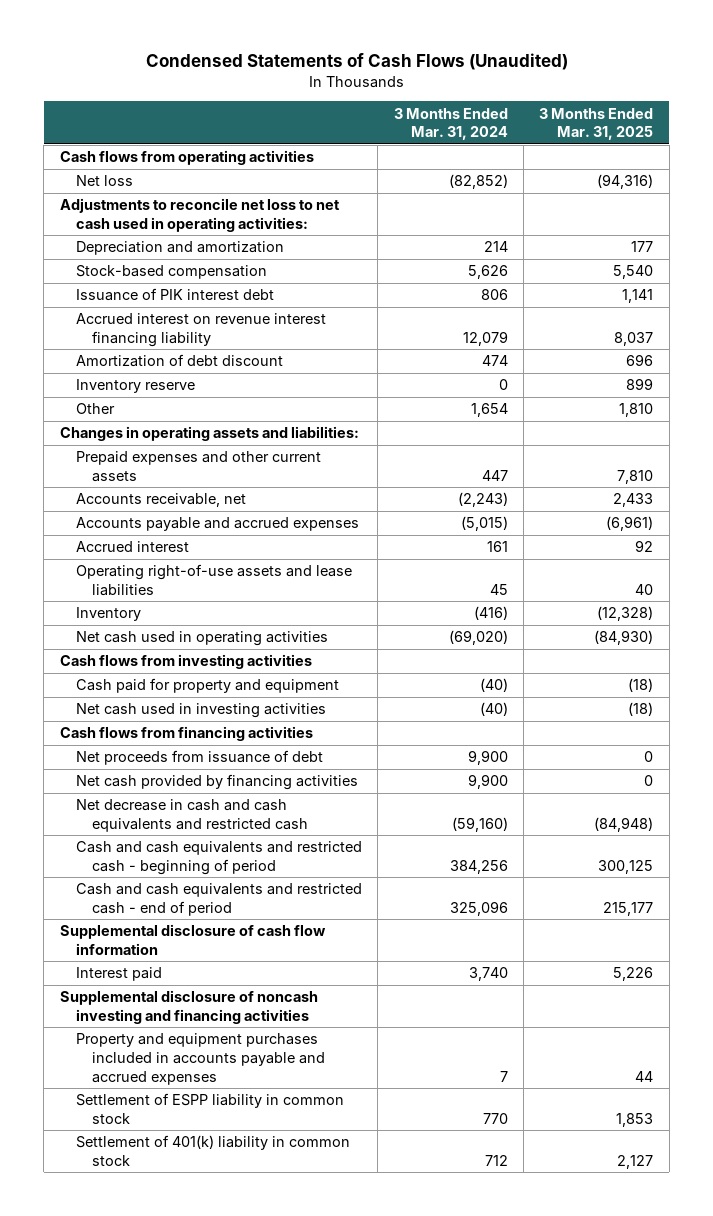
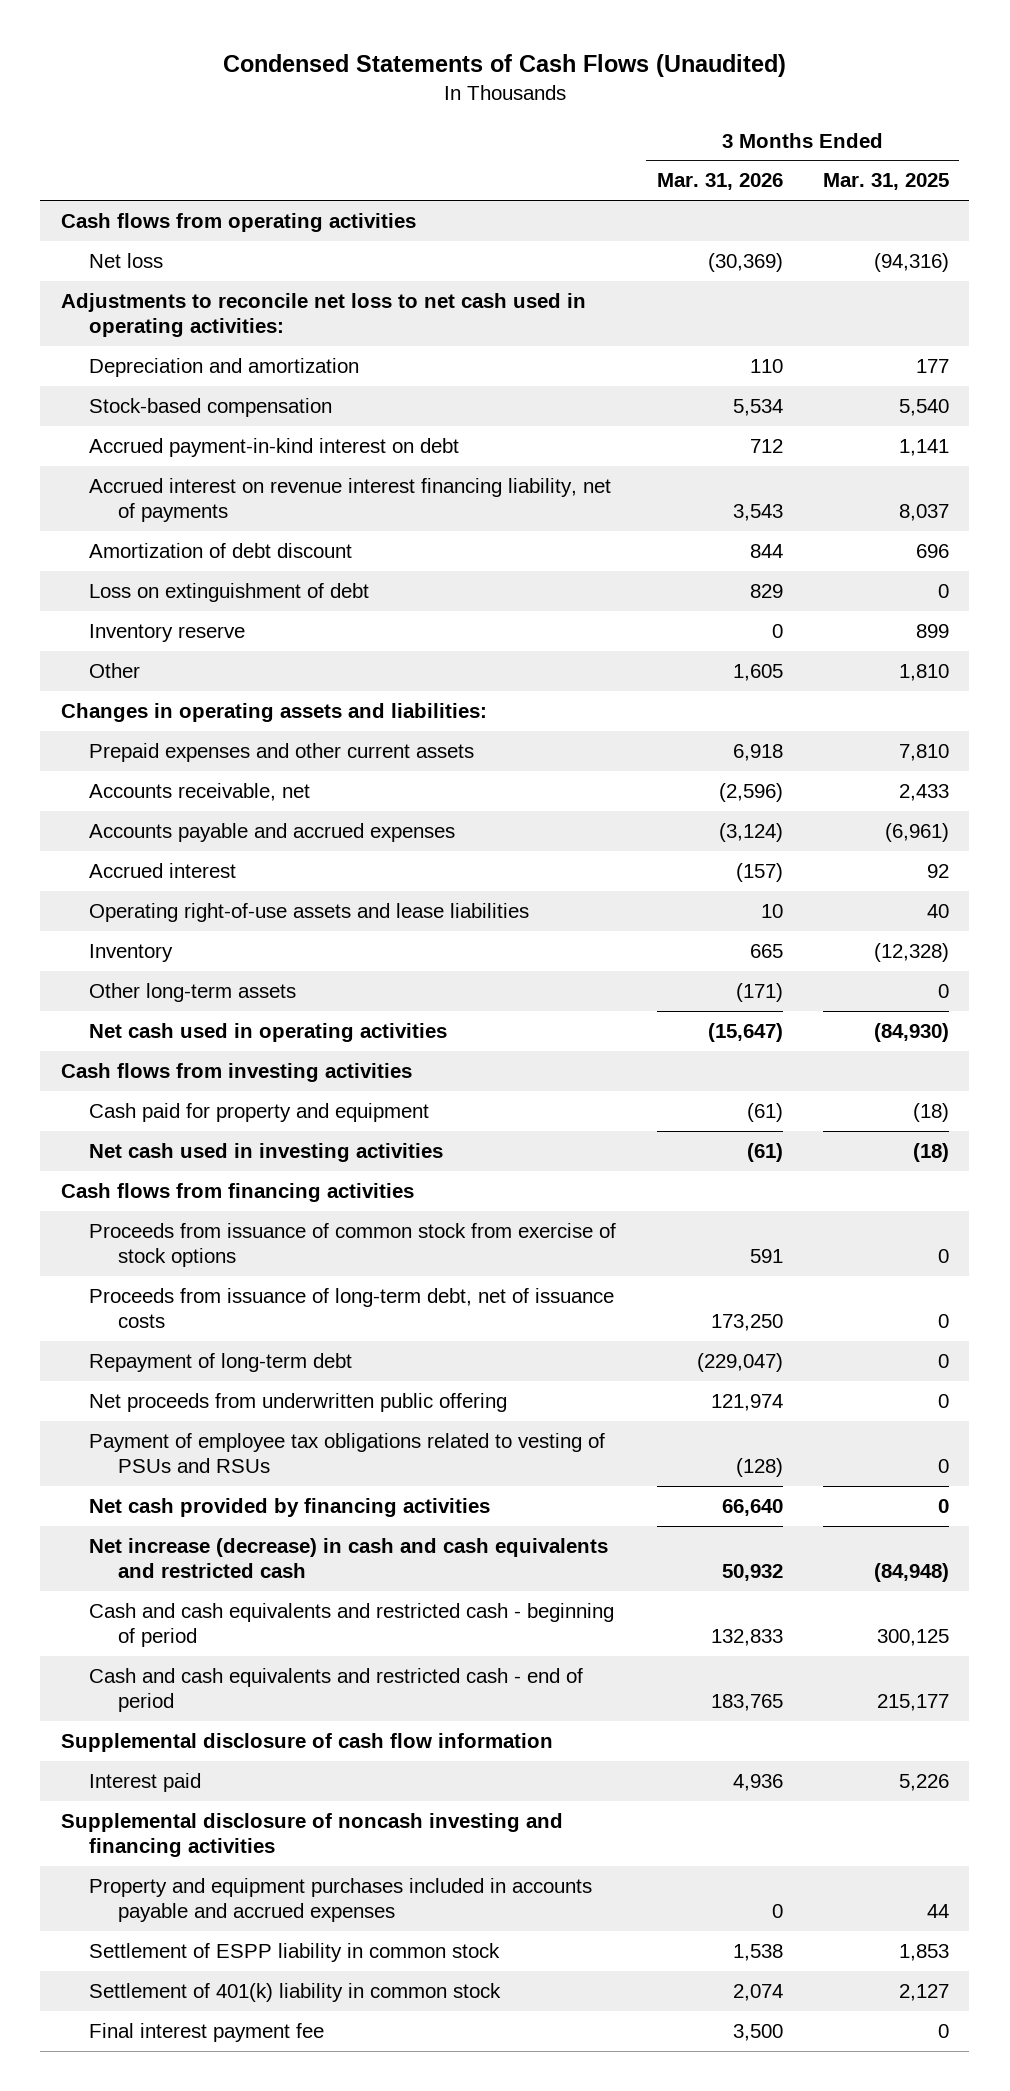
[393,107,508,141] 3 Months Ended Mar. 31, 2024 -> none
none -> [656,173,783,191] Mar. 31, 2026
[75,288,274,302] Issuance of PIK interest debt -> [89,437,460,457] Accrued payment-in-kind interest on debt
[75,313,326,347] Accrued interest on revenue interest financing liability -> [89,477,612,522] Accrued interest on revenue interest financing liability, net of payments
none -> [89,582,370,602] Loss on extinguishment of debt
none -> [89,982,297,1002] Other long-term assets
none -> [89,1222,617,1267] Proceeds from issuance of common stock from exercise of stock options
[75,750,323,766] Net proceeds from issuance of debt -> [89,1287,615,1328] Proceeds from issuance of long-term debt, net of issuance costs
none -> [89,1352,353,1372] Repayment of long-term debt
none -> [89,1392,508,1412] Net proceeds from underwritten public offering
none -> [89,1432,606,1473] Payment of employee tax obligations related to vesting of PSUs and RSUs
[75,799,308,832] Net decrease in cash and cash equivalents and restricted cash -> [89,1537,609,1578] Net increase (decrease) in cash and cash equivalents and restricted cash
none -> [89,2022,325,2042] Final interest payment fee

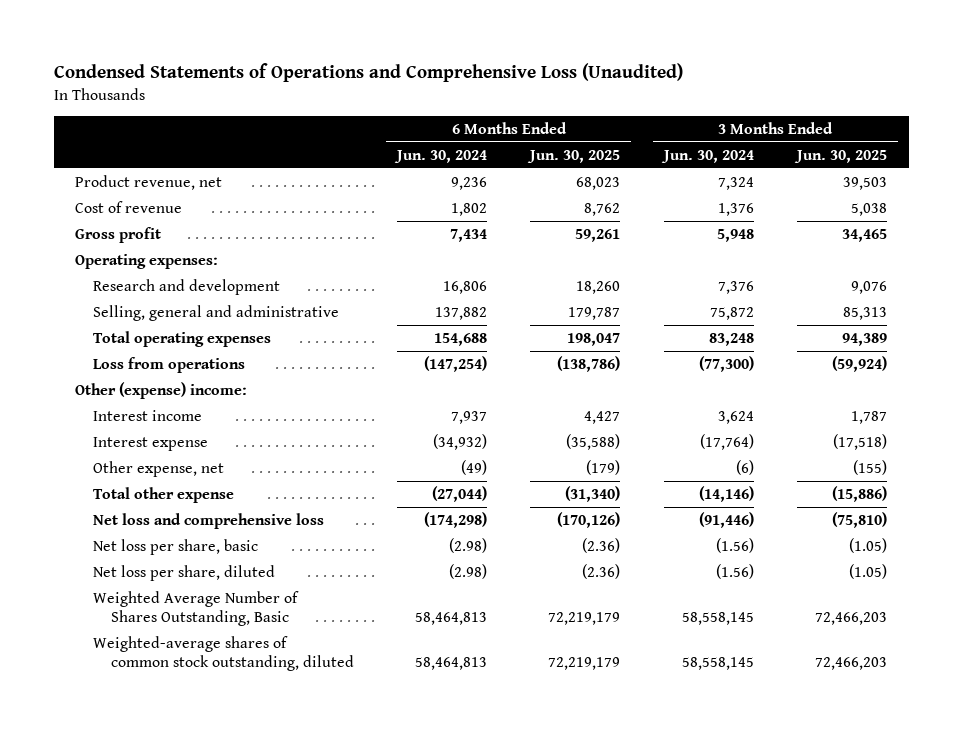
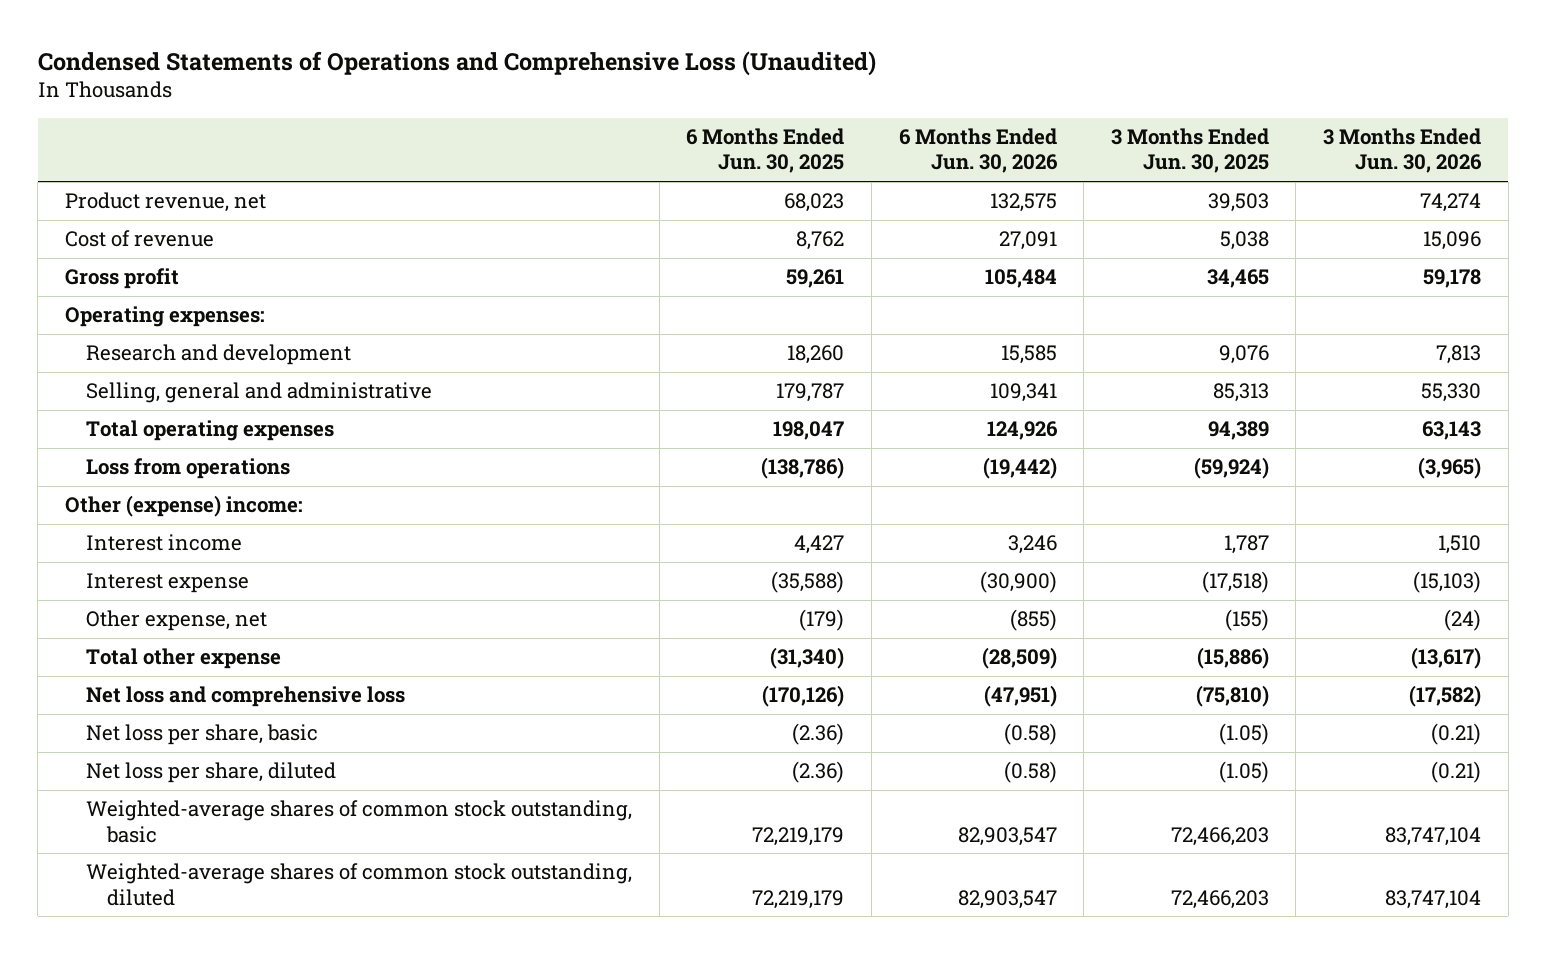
[393,149,487,163] Jun. 30, 2024 -> none
[660,149,754,163] Jun. 30, 2024 -> none
none -> [898,128,1058,174] 6 Months Ended Jun. 30, 2026
none -> [1322,128,1482,174] 3 Months Ended Jun. 30, 2026
[92,590,299,626] Weighted Average Number of Shares Outstanding, Basic -> [86,800,633,843] Weighted-average shares of common stock outstanding, basic

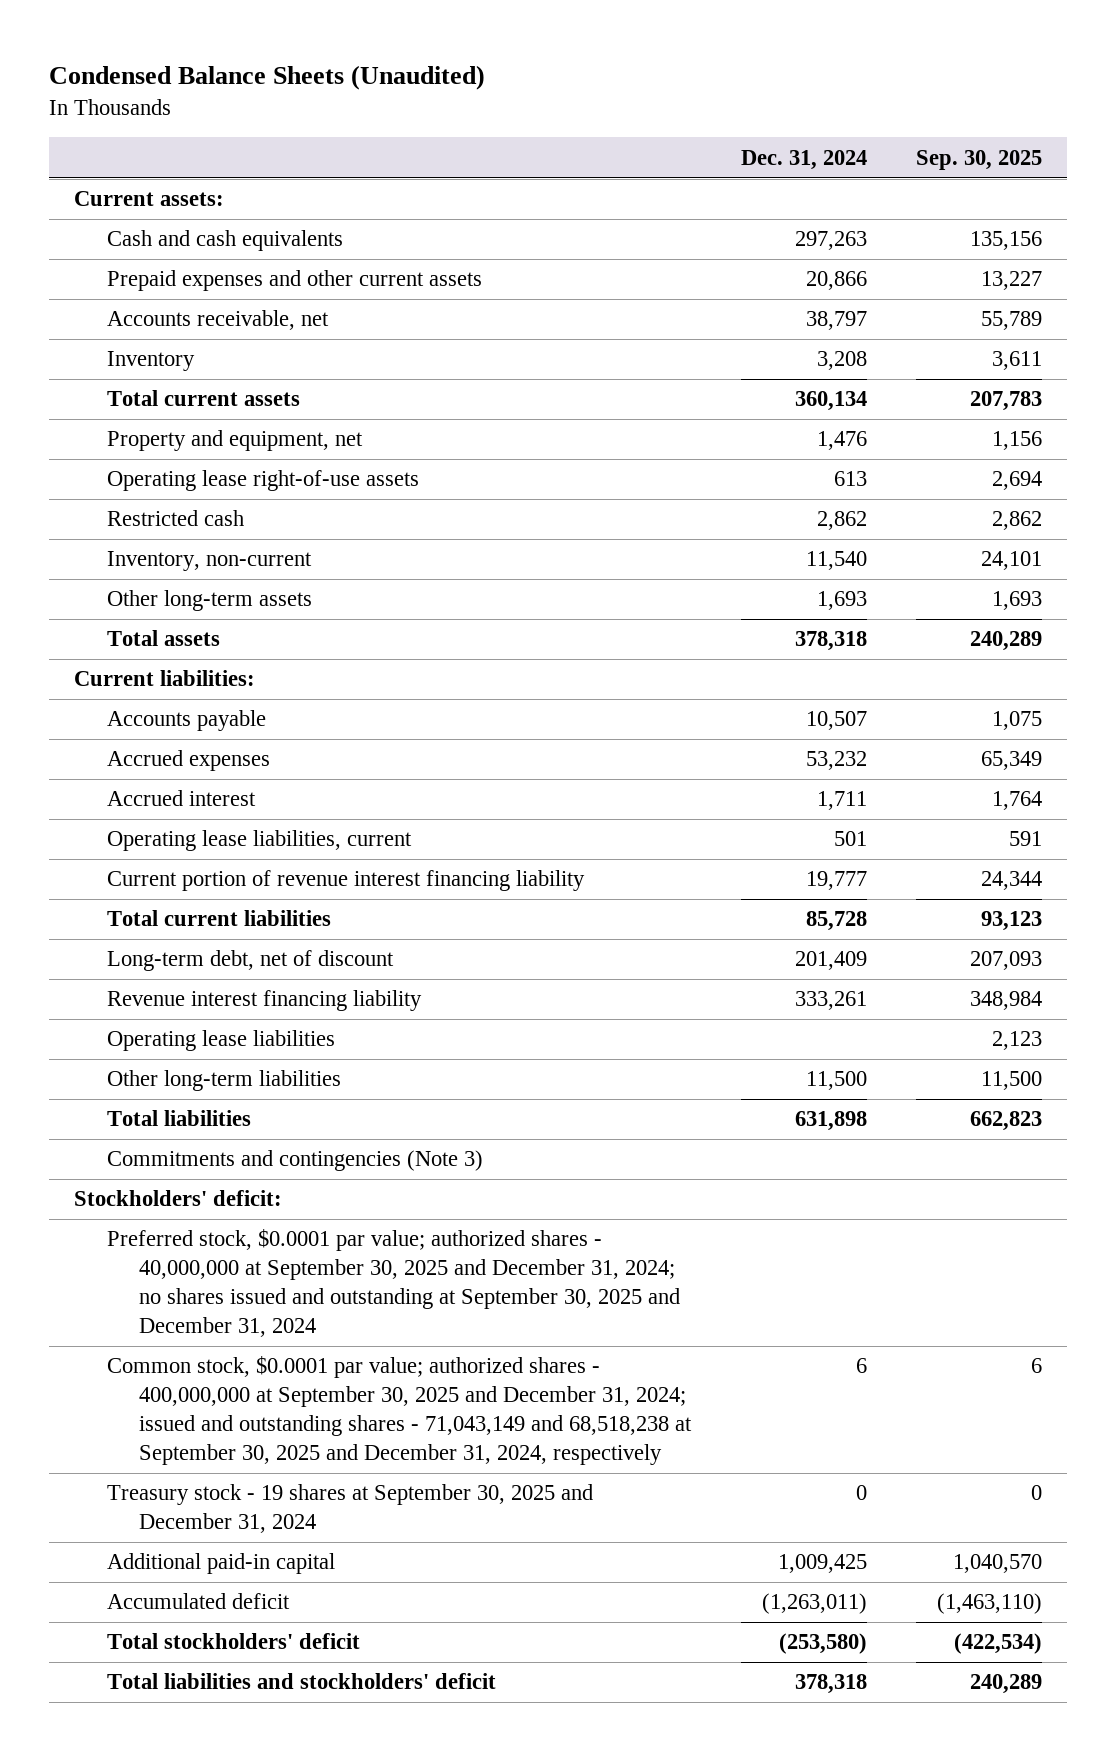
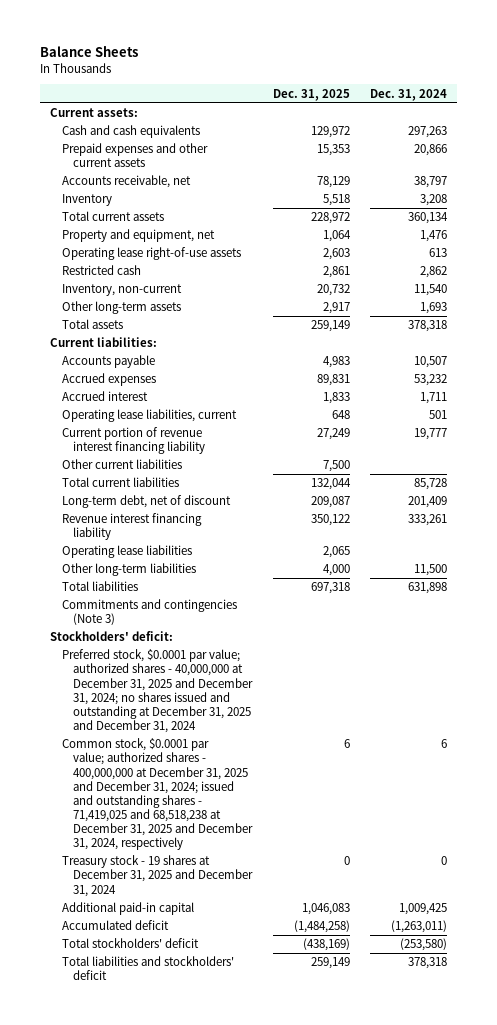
[49,65,486,91] Condensed Balance Sheets (Unaudited) -> [39,46,138,58] Balance Sheets
[916,149,1043,170] Sep. 30, 2025 -> none
none -> [272,88,350,101] Dec. 31, 2025
none -> [61,459,182,470] Other current liabilities
[106,1229,681,1338] Preferred stock, $0.0001 par value; authorized shares - 40,000,000 at September 30, 2025 and December 31, 2024; no shares issued and outstanding at September 30, 2025 and December 31, 2024 -> [61,649,254,733] Preferred stock, $0.0001 par value; authorized shares - 40,000,000 at December 31, 2025 and December 31, 2024; no shares issued and outstanding at December 31, 2025 and December 31, 2024
[106,1356,693,1466] Common stock, $0.0001 par value; authorized shares - 400,000,000 at September 30, 2025 and December 31, 2024; issued and outstanding shares - 71,043,149 and 68,518,238 at September 30, 2025 and December 31, 2024, respectively -> [61,738,254,851] Common stock, $0.0001 par value; authorized shares - 400,000,000 at December 31, 2025 and December 31, 2024; issued and outstanding shares - 71,419,025 and 68,518,238 at December 31, 2025 and December 31, 2024, respectively
[106,1484,593,1534] Treasury stock - 19 shares at September 30, 2025 and December 31, 2024 -> [61,855,254,897] Treasury stock - 19 shares at December 31, 2025 and December 31, 2024

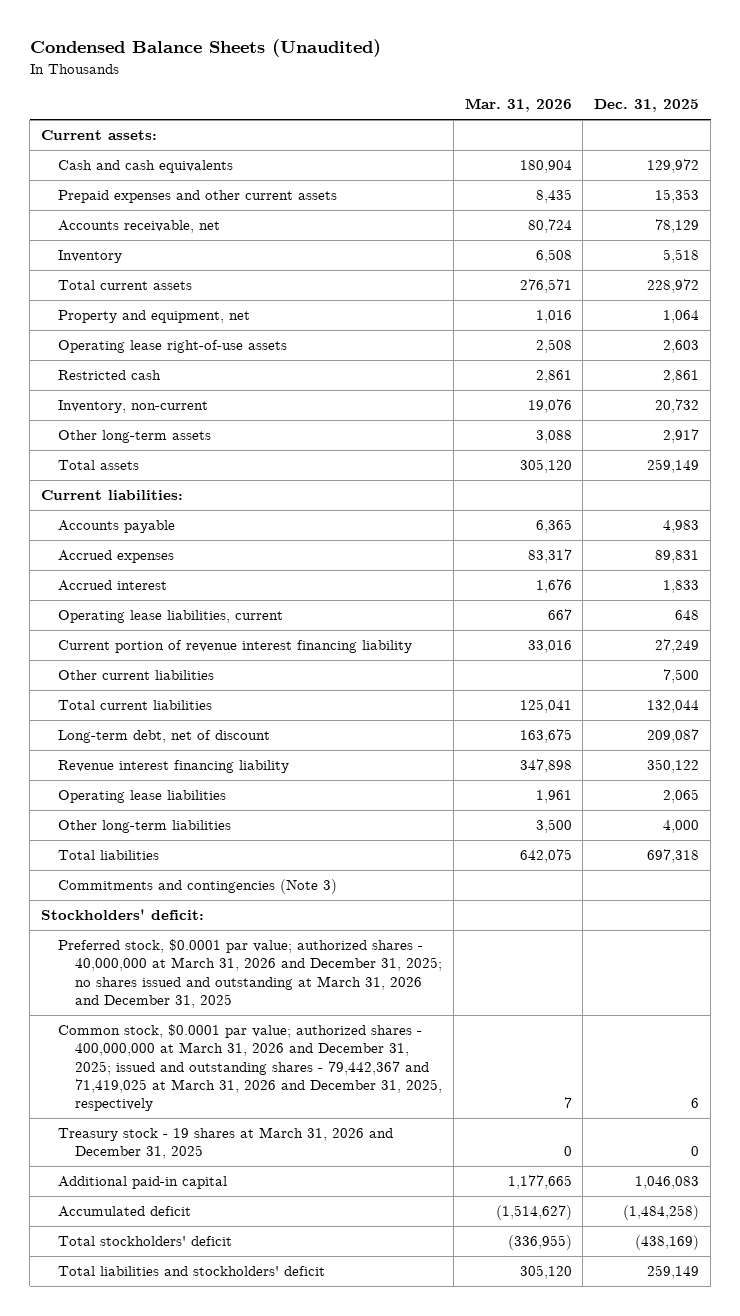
[39,46,138,58] Balance Sheets -> [29,39,381,58] Condensed Balance Sheets (Unaudited)
[370,88,448,101] Dec. 31, 2024 -> none
none -> [464,98,572,113] Mar. 31, 2026
[61,649,254,733] Preferred stock, $0.0001 par value; authorized shares - 40,000,000 at December 31, 2025 and December 31, 2024; no shares issued and outstanding at December 31, 2025 and December 31, 2024 -> [57,939,442,1008] Preferred stock, $0.0001 par value; authorized shares - 40,000,000 at March 31, 2026 and December 31, 2025; no shares issued and outstanding at March 31, 2026 and December 31, 2025
[61,738,254,851] Common stock, $0.0001 par value; authorized shares - 400,000,000 at December 31, 2025 and December 31, 2024; issued and outstanding shares - 71,419,025 and 68,518,238 at December 31, 2025 and December 31, 2024, respectively -> [57,1024,442,1112] Common stock, $0.0001 par value; authorized shares - 400,000,000 at March 31, 2026 and December 31, 2025; issued and outstanding shares - 79,442,367 and 71,419,025 at March 31, 2026 and December 31, 2025, respectively
[61,855,254,897] Treasury stock - 19 shares at December 31, 2025 and December 31, 2024 -> [57,1127,393,1160] Treasury stock - 19 shares at March 31, 2026 and December 31, 2025

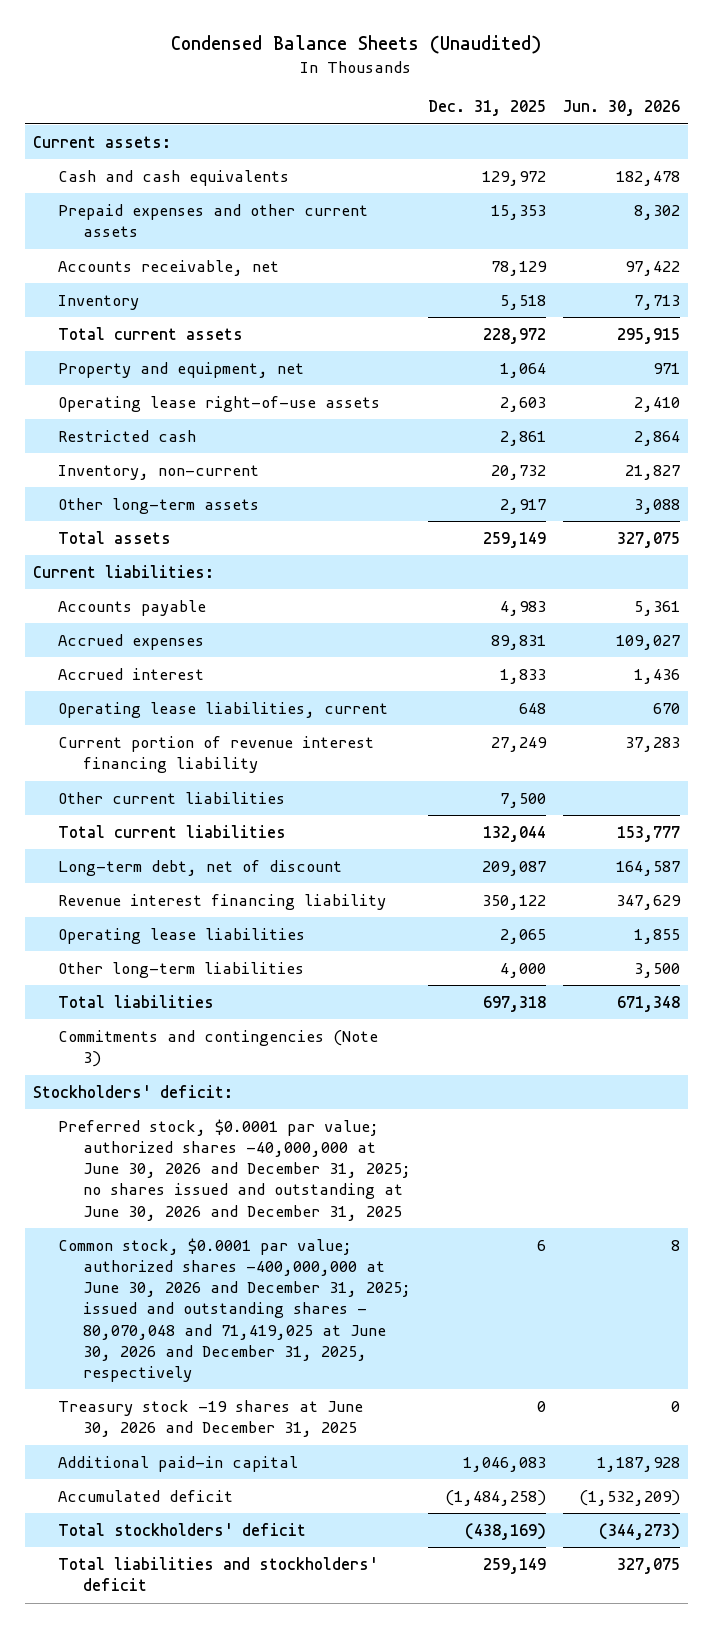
[464,98,572,113] Mar. 31, 2026 -> none
none -> [562,100,680,117] Jun. 30, 2026
[57,939,442,1008] Preferred stock, $0.0001 par value; authorized shares - 40,000,000 at March 31, 2026 and December 31, 2025; no shares issued and outstanding at March 31, 2026 and December 31, 2025 -> [57,1118,411,1221] Preferred stock, $0.0001 par value; authorized shares -40,000,000 at June 30, 2026 and December 31, 2025; no shares issued and outstanding at June 30, 2026 and December 31, 2025
[57,1024,442,1112] Common stock, $0.0001 par value; authorized shares - 400,000,000 at March 31, 2026 and December 31, 2025; issued and outstanding shares - 79,442,367 and 71,419,025 at March 31, 2026 and December 31, 2025, respectively -> [57,1237,411,1382] Common stock, $0.0001 par value; authorized shares -400,000,000 at June 30, 2026 and December 31, 2025; issued and outstanding shares - 80,070,048 and 71,419,025 at June 30, 2026 and December 31, 2025, respectively
[57,1127,393,1160] Treasury stock - 19 shares at March 31, 2026 and December 31, 2025 -> [57,1399,363,1438] Treasury stock -19 shares at June 30, 2026 and December 31, 2025

